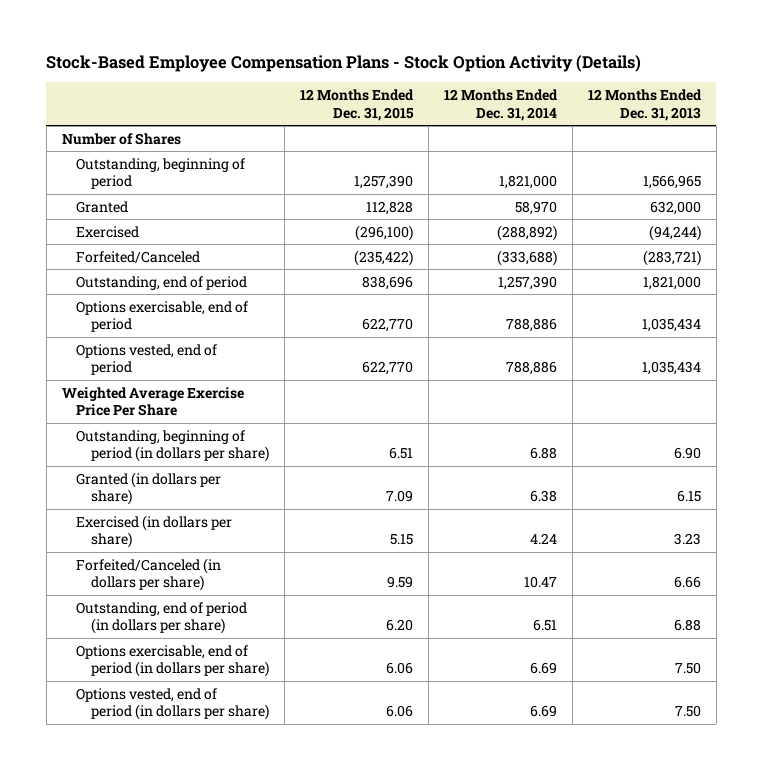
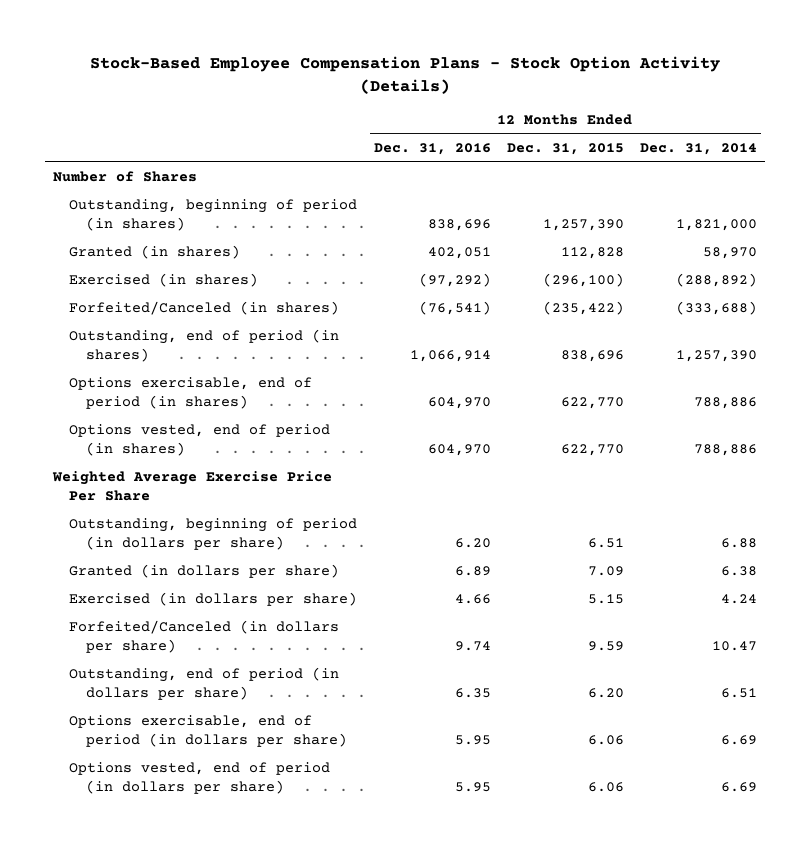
[587,88,702,121] 12 Months Ended Dec. 31, 2013 -> none
none -> [373,142,491,155] Dec. 31, 2016
[76,157,246,190] Outstanding, beginning of period -> [69,199,358,231] Outstanding, beginning of period (in shares)
[76,200,129,213] Granted -> [69,245,241,260] Granted (in shares)
[76,225,140,238] Exercised -> [69,273,259,288] Exercised (in shares)
[76,250,201,263] Forfeited/Canceled -> [69,301,340,316] Forfeited/Canceled (in shares)
[76,275,248,290] Outstanding, end of period -> [69,329,340,362] Outstanding, end of period (in shares)
[76,300,249,333] Options exercisable, end of period -> [69,377,313,409] Options exercisable, end of period (in shares)
[76,343,218,376] Options vested, end of period -> [69,424,331,456] Options vested, end of period (in shares)

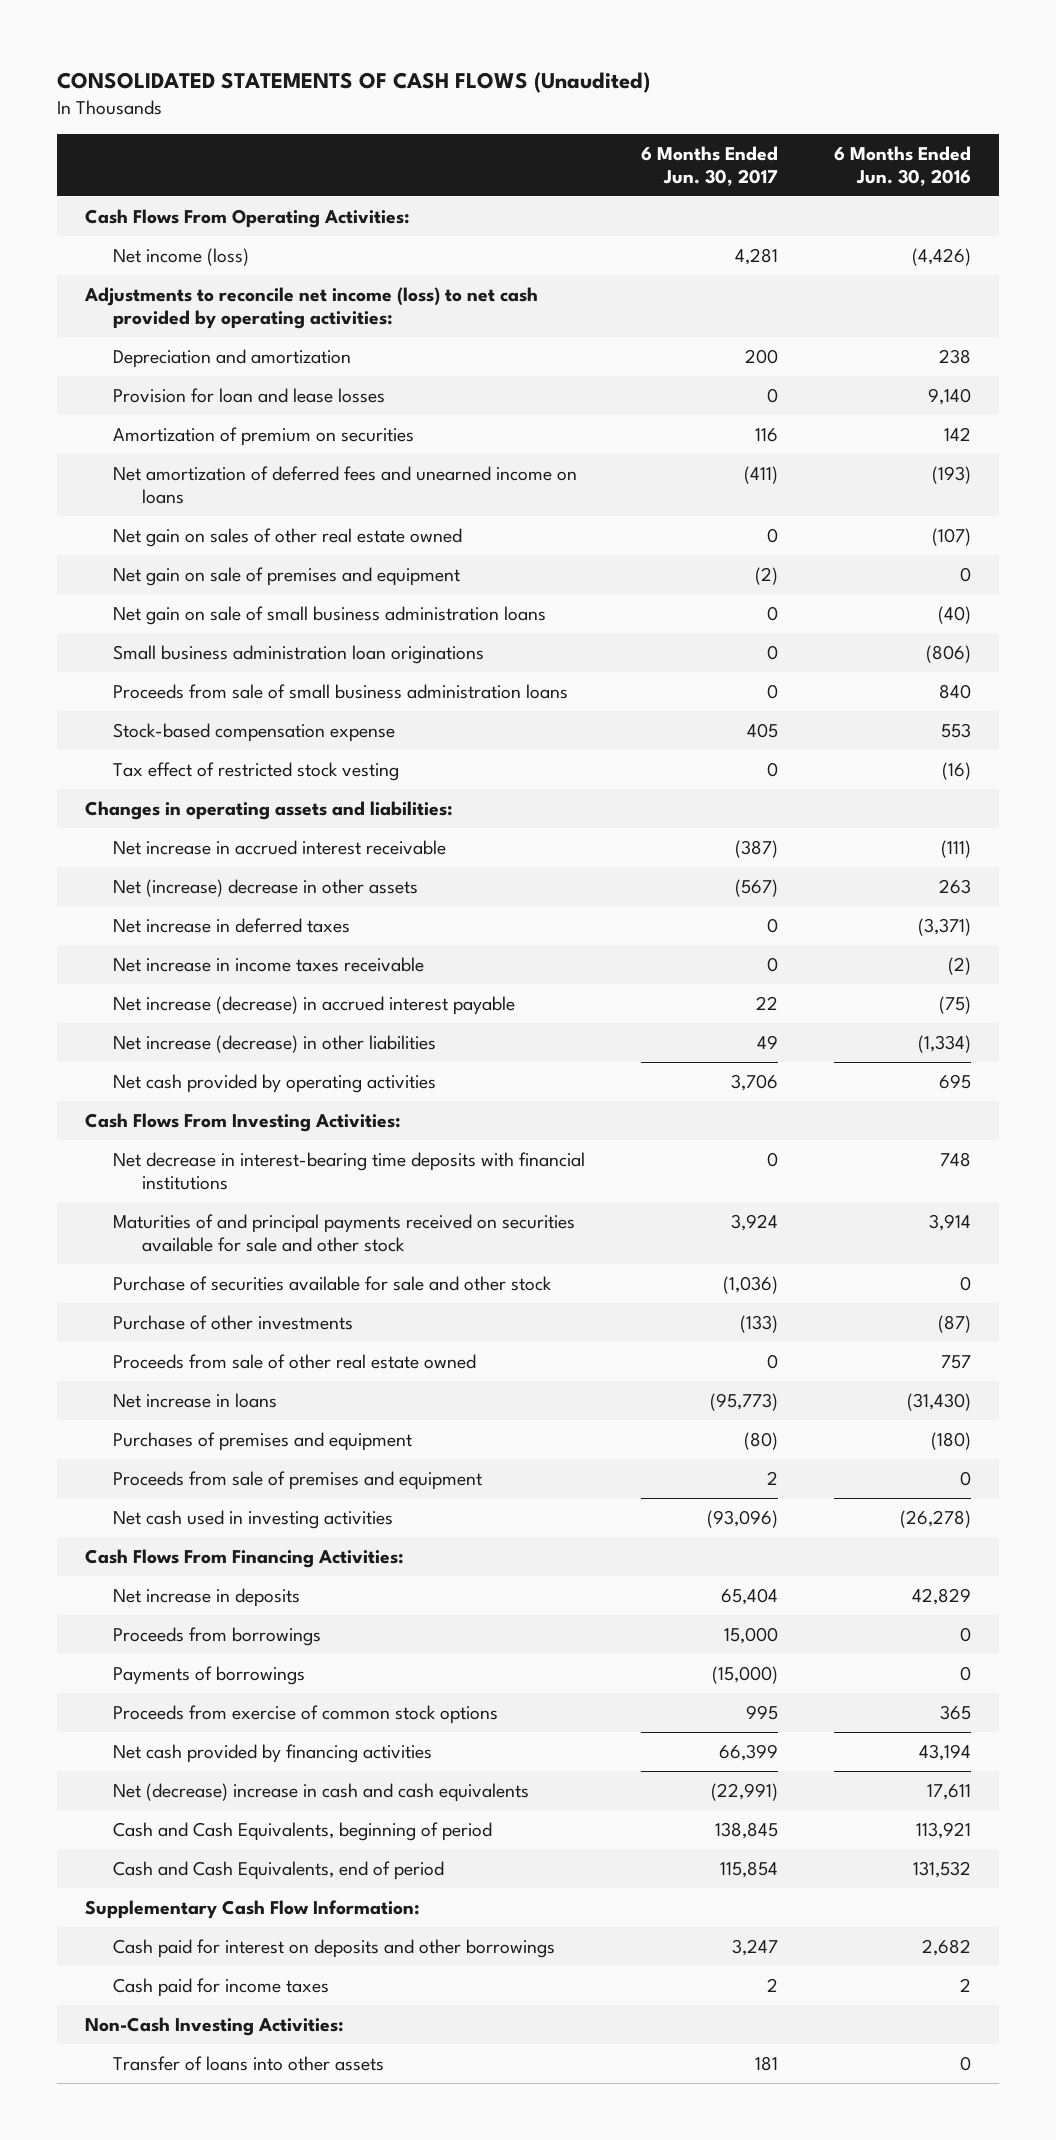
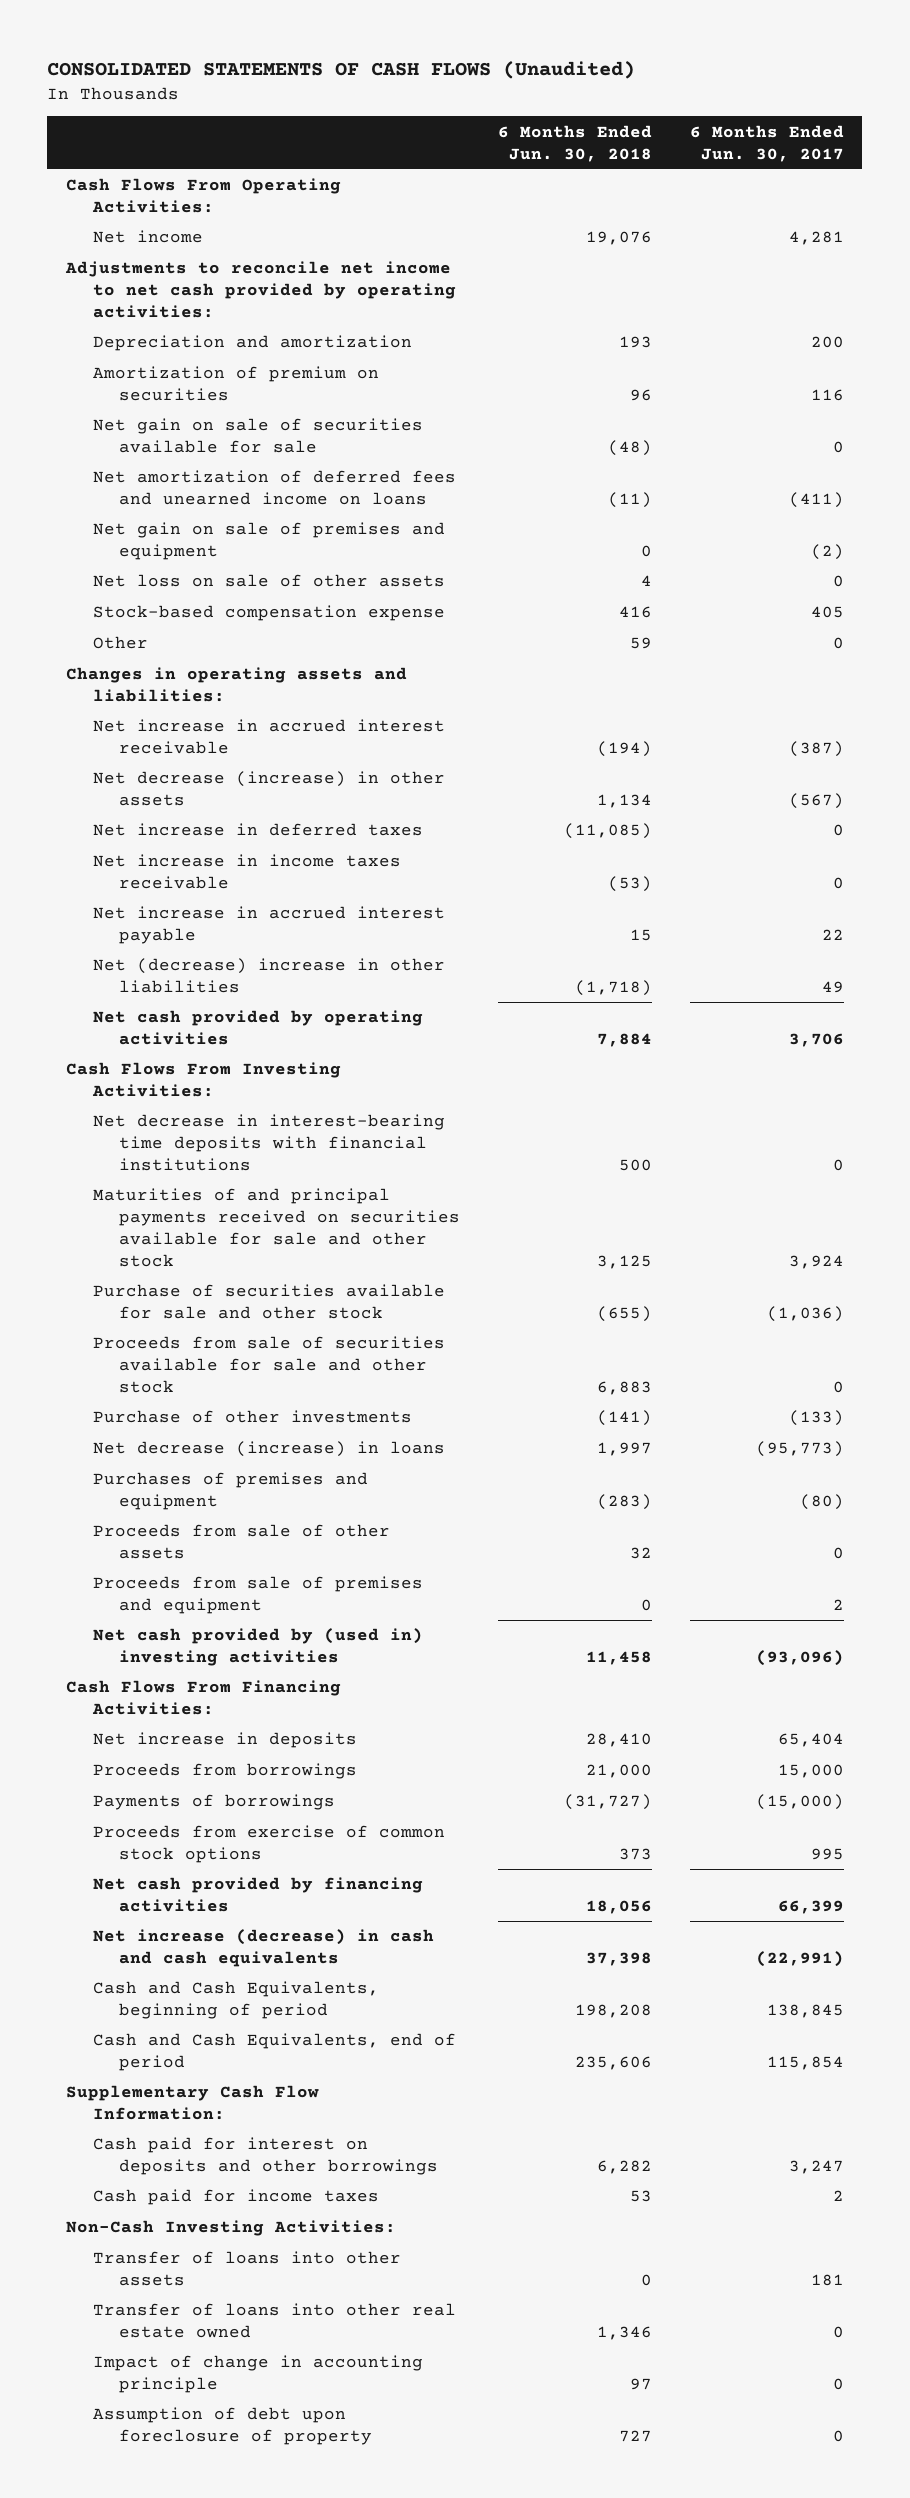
[833,145,971,187] 6 Months Ended Jun. 30, 2016 -> none
none -> [498,124,653,162] 6 Months Ended Jun. 30, 2018
[113,247,250,266] Net income (loss) -> [92,230,203,244] Net income
[83,286,538,330] Adjustments to reconcile net income (loss) to net cash provided by operating activities: -> [65,261,456,319] Adjustments to reconcile net income to net cash provided by operating activities:
[113,387,386,403] Provision for loan and lease losses -> none
none -> [92,418,423,454] Net gain on sale of securities available for sale
[113,527,463,547] Net gain on sales of other real estate owned -> none
[113,605,547,625] Net gain on sale of small business administration loans -> none
[113,644,485,664] Small business administration loan originations -> none
[113,683,569,699] Proceeds from sale of small business administration loans -> none
none -> [92,574,445,588] Net loss on sale of other assets
[113,761,400,781] Tax effect of restricted stock vesting -> none
none -> [92,636,148,650] Other
[113,878,419,897] Net (increase) decrease in other assets -> [92,771,445,807] Net decrease (increase) in other assets
[113,995,516,1015] Net increase (decrease) in accrued interest payable -> [92,906,445,945] Net increase in accrued interest payable
[113,1034,437,1053] Net increase (decrease) in other liabilities -> [92,958,445,994] Net (decrease) increase in other liabilities
none -> [92,1336,445,1394] Proceeds from sale of securities available for sale and other stock
[113,1353,477,1369] Proceeds from sale of other real estate owned -> none
[113,1392,278,1408] Net increase in loans -> [92,1441,445,1458] Net decrease (increase) in loans
none -> [92,1524,390,1560] Proceeds from sale of other assets
[113,1509,394,1529] Net cash used in investing activities -> [92,1628,423,1667] Net cash provided by (used in) investing activities
[113,1782,530,1802] Net (decrease) increase in cash and cash equivalents -> [92,1929,434,1968] Net increase (decrease) in cash and cash equivalents
none -> [92,2303,456,2339] Transfer of loans into other real estate owned
none -> [92,2355,423,2394] Impact of change in accounting principle
none -> [92,2407,373,2446] Assumption of debt upon foreclosure of property

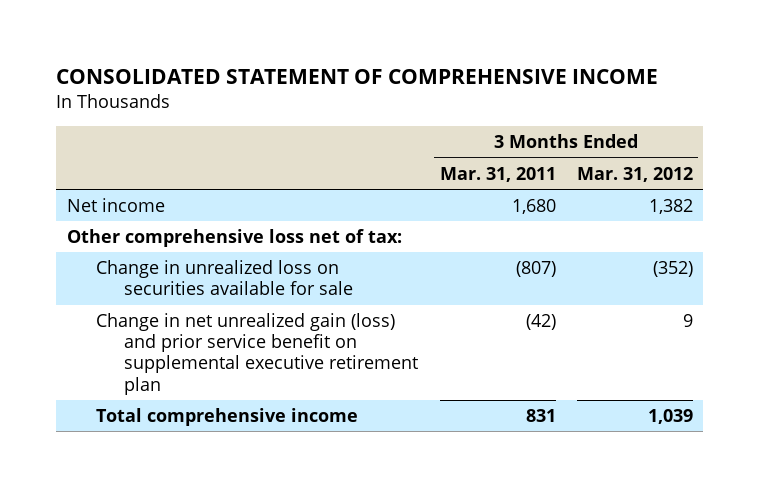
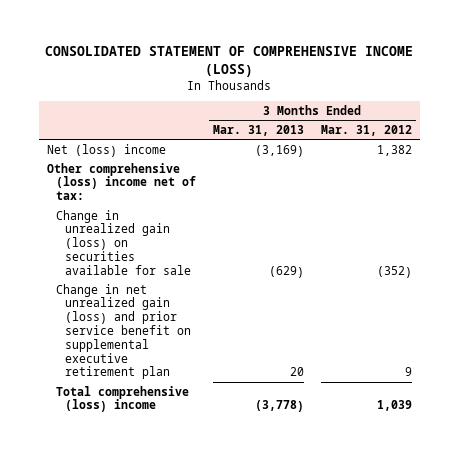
[56,69,659,85] CONSOLIDATED STATEMENT OF COMPREHENSIVE INCOME -> [45,46,414,78] CONSOLIDATED STATEMENT OF COMPREHENSIVE INCOME (LOSS)
[439,166,556,182] Mar. 31, 2011 -> none
none -> [212,124,304,136] Mar. 31, 2013
[66,198,165,213] Net income -> [46,143,166,157] Net (loss) income
[66,229,402,248] Other comprehensive loss net of tax: -> [46,162,197,201] Other comprehensive (loss) income net of tax:
[95,260,354,296] Change in unrealized loss on securities available for sale -> [56,209,192,275] Change in unrealized gain (loss) on securities available for sale
[95,408,358,427] Total comprehensive income -> [56,385,190,413] Total comprehensive (loss) income

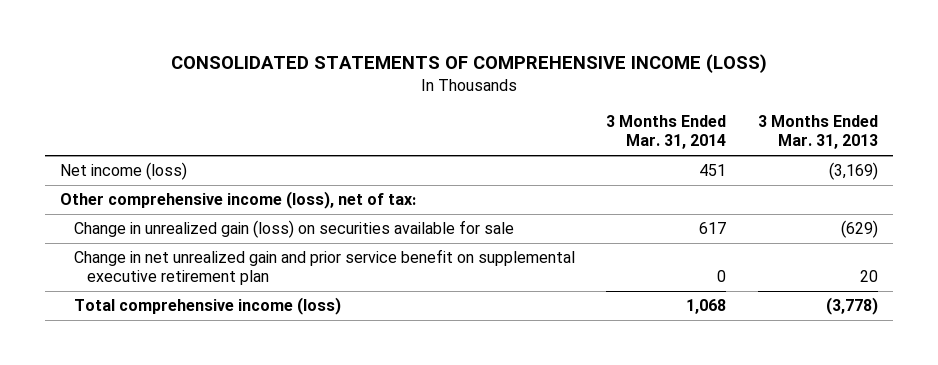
[45,46,414,78] CONSOLIDATED STATEMENT OF COMPREHENSIVE INCOME (LOSS) -> [170,54,767,74] CONSOLIDATED STATEMENTS OF COMPREHENSIVE INCOME (LOSS)
[320,124,412,136] Mar. 31, 2012 -> none
none -> [606,115,727,150] 3 Months Ended Mar. 31, 2014
[46,143,166,157] Net (loss) income -> [60,162,188,181] Net income (loss)
[46,162,197,201] Other comprehensive (loss) income net of tax: -> [60,191,417,210] Other comprehensive income (loss), net of tax:
[56,283,192,380] Change in net unrealized gain (loss) and prior service benefit on supplemental executive retirement plan -> [73,249,575,286] Change in net unrealized gain and prior service benefit on supplemental executive retirement plan
[56,385,190,413] Total comprehensive (loss) income -> [73,297,341,316] Total comprehensive income (loss)

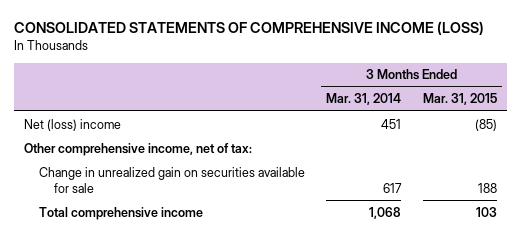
[757,115,878,150] 3 Months Ended Mar. 31, 2013 -> none
none -> [422,93,497,106] Mar. 31, 2015
[73,249,575,286] Change in net unrealized gain and prior service benefit on supplemental executive retirement plan -> none
[60,162,188,181] Net income (loss) -> [24,118,122,131] Net (loss) income
[60,191,417,210] Other comprehensive income (loss), net of tax: -> [24,142,253,156] Other comprehensive income, net of tax:
[73,220,514,239] Change in unrealized gain (loss) on securities available for sale -> [39,166,306,193] Change in unrealized gain on securities available for sale
[73,297,341,316] Total comprehensive income (loss) -> [39,206,204,220] Total comprehensive income

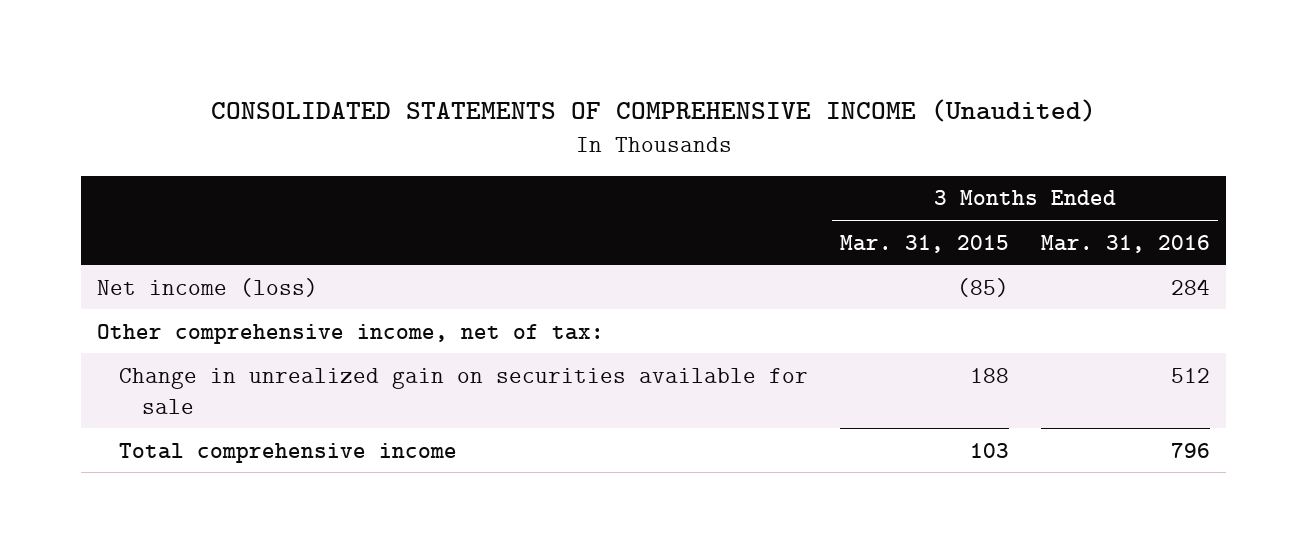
[13,21,484,36] CONSOLIDATED STATEMENTS OF COMPREHENSIVE INCOME (LOSS) -> [210,99,1096,123] CONSOLIDATED STATEMENTS OF COMPREHENSIVE INCOME (Unaudited)
[326,93,402,106] Mar. 31, 2014 -> none
none -> [1041,234,1211,253] Mar. 31, 2016
[24,118,122,131] Net (loss) income -> [97,277,319,297] Net income (loss)

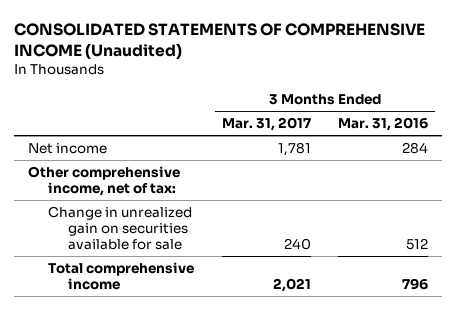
[840,234,1010,253] Mar. 31, 2015 -> none
none -> [221,117,311,132] Mar. 31, 2017
[97,277,319,297] Net income (loss) -> [28,142,108,154] Net income

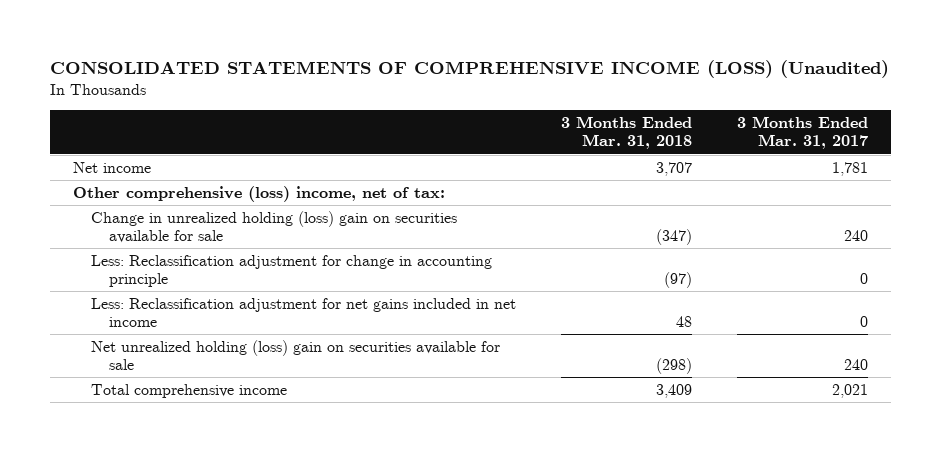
[14,22,426,59] CONSOLIDATED STATEMENTS OF COMPREHENSIVE INCOME (Unaudited) -> [50,60,890,79] CONSOLIDATED STATEMENTS OF COMPREHENSIVE INCOME (LOSS) (Unaudited)
[338,117,429,132] Mar. 31, 2016 -> none
none -> [561,116,693,150] 3 Months Ended Mar. 31, 2018
[28,165,181,196] Other comprehensive income, net of tax: -> [72,185,445,202] Other comprehensive (loss) income, net of tax:
[48,205,193,250] Change in unrealized gain on securities available for sale -> [91,210,458,244] Change in unrealized holding (loss) gain on securities available for sale
none -> [91,254,493,288] Less: Reclassification adjustment for change in accounting principle
none -> [91,297,517,328] Less: Reclassification adjustment for net gains included in net income
none -> [91,339,501,371] Net unrealized holding (loss) gain on securities available for sale

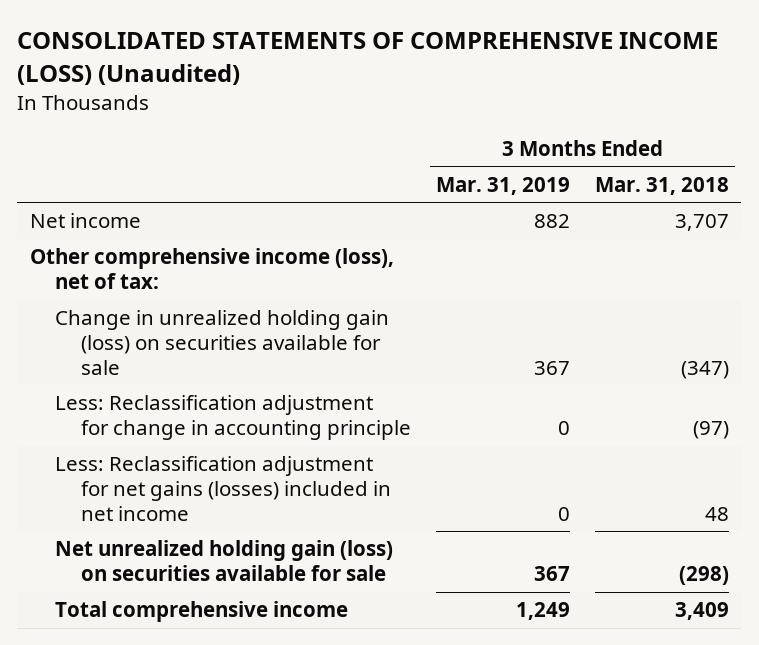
[737,116,869,150] 3 Months Ended Mar. 31, 2017 -> none
none -> [436,176,571,195] Mar. 31, 2019
[72,185,445,202] Other comprehensive (loss) income, net of tax: -> [29,248,394,290] Other comprehensive income (loss), net of tax:
[91,210,458,244] Change in unrealized holding (loss) gain on securities available for sale -> [55,310,390,375] Change in unrealized holding gain (loss) on securities available for sale
[91,297,517,328] Less: Reclassification adjustment for net gains included in net income -> [55,456,392,521] Less: Reclassification adjustment for net gains (losses) included in net income
[91,339,501,371] Net unrealized holding (loss) gain on securities available for sale -> [55,540,394,582] Net unrealized holding gain (loss) on securities available for sale

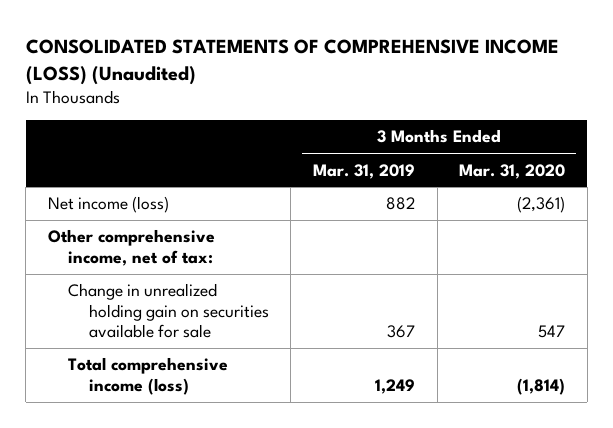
[594,176,729,195] Mar. 31, 2018 -> none
none -> [459,163,566,179] Mar. 31, 2020
[55,395,412,441] Less: Reclassification adjustment for change in accounting principle -> none
[55,456,392,521] Less: Reclassification adjustment for net gains (losses) included in net income -> none
[55,540,394,582] Net unrealized holding gain (loss) on securities available for sale -> none
[29,213,141,229] Net income -> [47,196,169,214] Net income (loss)
[29,248,394,290] Other comprehensive income (loss), net of tax: -> [47,229,215,266] Other comprehensive income, net of tax:
[55,310,390,375] Change in unrealized holding gain (loss) on securities available for sale -> [68,283,269,339] Change in unrealized holding gain on securities available for sale
[55,601,349,623] Total comprehensive income -> [68,357,229,395] Total comprehensive income (loss)

